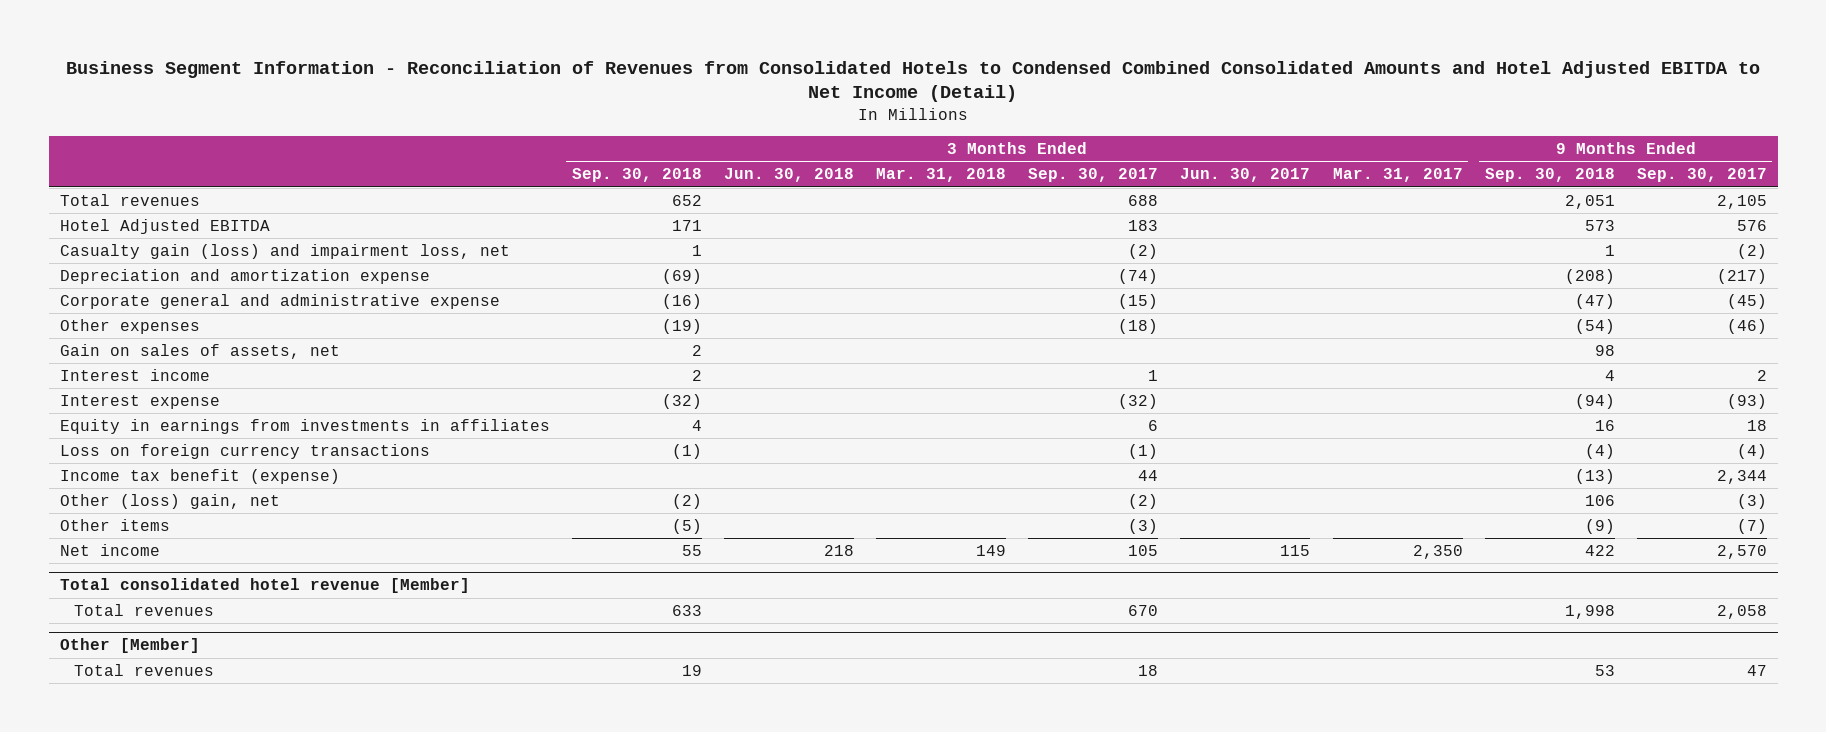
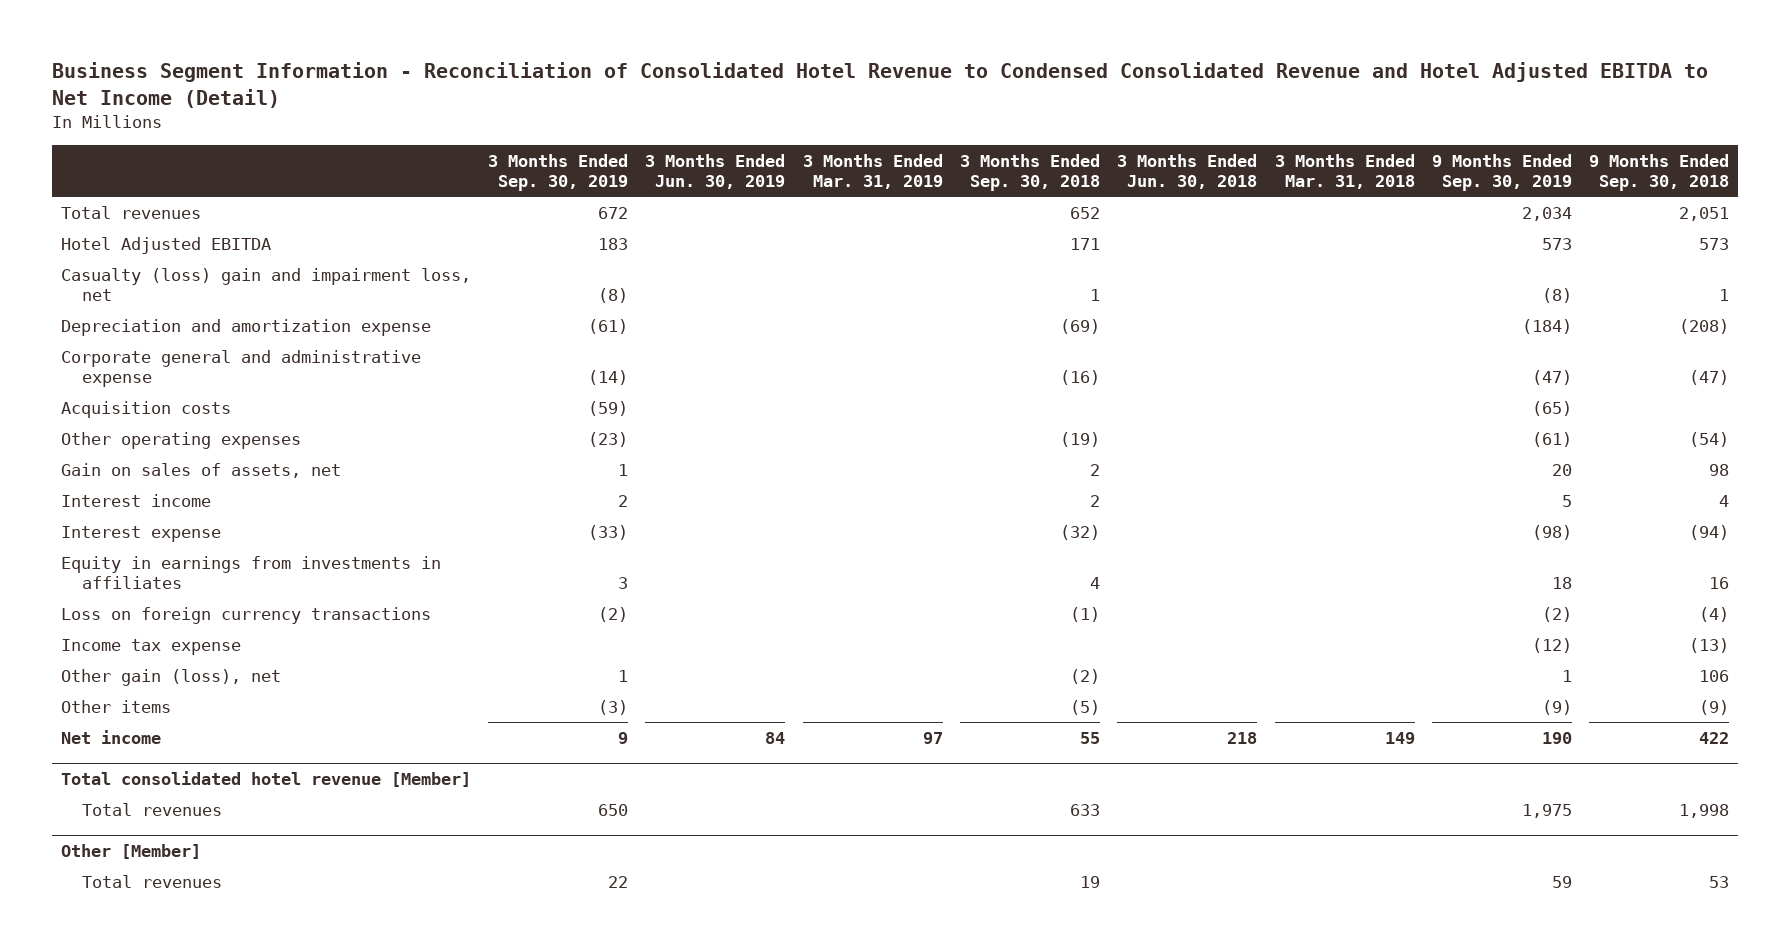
[66,60,1761,103] Business Segment Information - Reconciliation of Revenues from Consolidated Hotels to Condensed Combined Consolidated Amounts and Hotel Adjusted EBITDA to Net Income (Detail) -> [51,62,1708,108] Business Segment Information - Reconciliation of Consolidated Hotel Revenue to Condensed Consolidated Revenue and Hotel Adjusted EBITDA to Net Income (Detail)
[1028,168,1159,183] Sep. 30, 2017 -> none
[1180,168,1311,183] Jun. 30, 2017 -> none
[1332,168,1463,183] Mar. 31, 2017 -> none
[1636,168,1767,183] Sep. 30, 2017 -> none
none -> [487,153,628,192] 3 Months Ended Sep. 30, 2019
none -> [645,153,786,190] 3 Months Ended Jun. 30, 2019
none -> [802,153,943,190] 3 Months Ended Mar. 31, 2019
none -> [1431,153,1572,192] 9 Months Ended Sep. 30, 2019
[59,243,510,259] Casualty gain (loss) and impairment loss, net -> [60,267,471,302] Casualty (loss) gain and impairment loss, net
none -> [60,400,231,418] Acquisition costs
[59,318,200,334] Other expenses -> [60,431,301,449] Other operating expenses
[59,468,340,484] Income tax benefit (expense) -> [60,638,241,655] Income tax expense
[59,493,280,509] Other (loss) gain, net -> [60,668,281,686] Other gain (loss), net

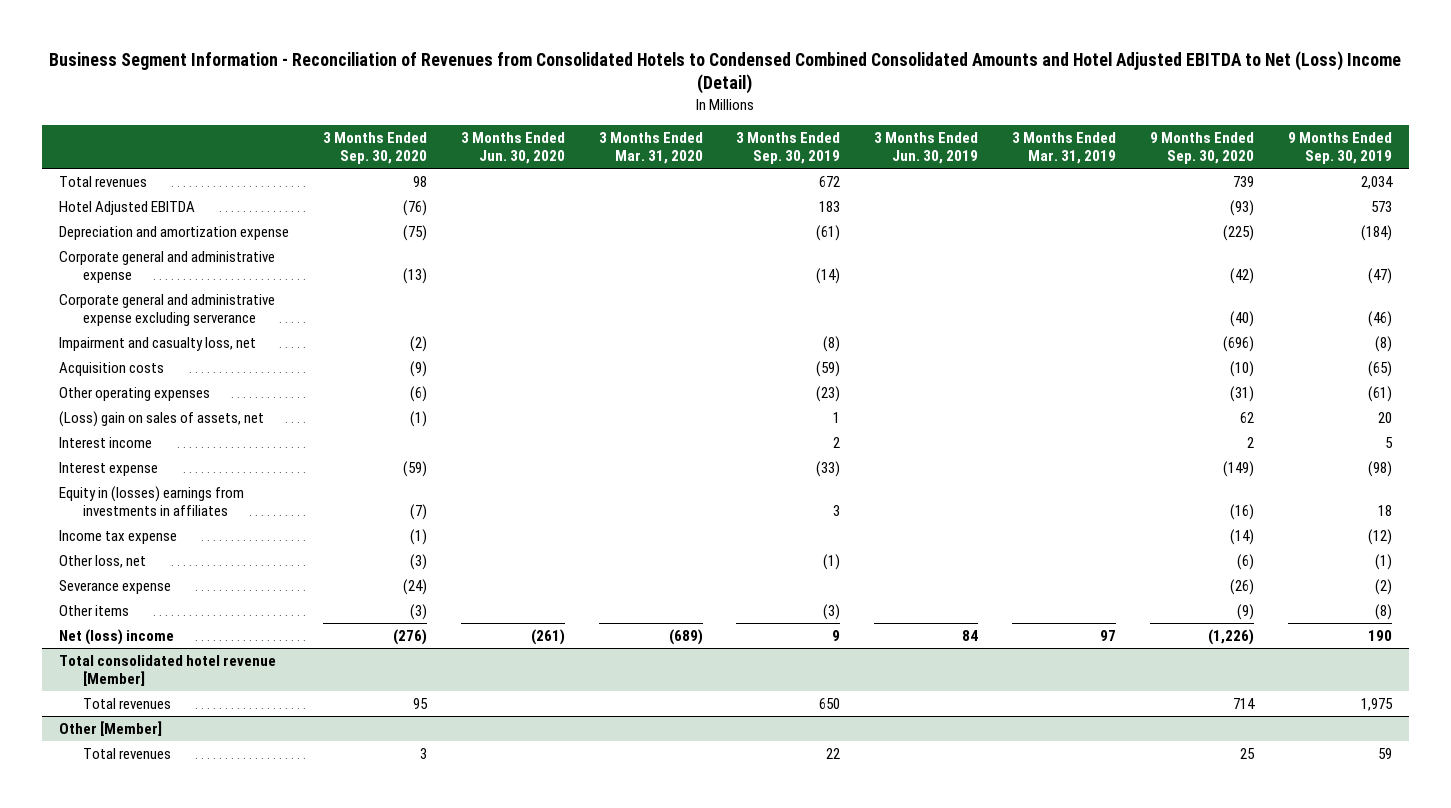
[51,62,1708,108] Business Segment Information - Reconciliation of Consolidated Hotel Revenue to Condensed Consolidated Revenue and Hotel Adjusted EBITDA to Net Income (Detail) -> [49,50,1402,95] Business Segment Information - Reconciliation of Revenues from Consolidated Hotels to Condensed Combined Consolidated Amounts and Hotel Adjusted EBITDA to Net (Loss) Income (Detail)
[959,153,1100,192] 3 Months Ended Sep. 30, 2018 -> none
[1117,153,1258,190] 3 Months Ended Jun. 30, 2018 -> none
[1274,153,1415,190] 3 Months Ended Mar. 31, 2018 -> none
[1589,153,1730,192] 9 Months Ended Sep. 30, 2018 -> none
none -> [322,132,427,165] 3 Months Ended Sep. 30, 2020
none -> [460,132,565,165] 3 Months Ended Jun. 30, 2020
none -> [598,132,703,165] 3 Months Ended Mar. 31, 2020
none -> [1149,132,1254,165] 9 Months Ended Sep. 30, 2020
[60,267,471,302] Casualty (loss) gain and impairment loss, net -> none
none -> [59,293,276,326] Corporate general and administrative expense excluding serverance
none -> [59,336,257,351] Impairment and casualty loss, net
[60,462,341,478] Gain on sales of assets, net -> [59,410,265,427] (Loss) gain on sales of assets, net
[60,606,431,624] Loss on foreign currency transactions -> none
[60,555,441,590] Equity in earnings from investments in affiliates -> [59,485,245,516] Equity in (losses) earnings from investments in affiliates
[60,668,281,686] Other gain (loss), net -> [59,554,147,568] Other loss, net
[617,669,628,682] 1 -> [823,553,841,570] (1)
[1561,669,1572,682] 1 -> [1374,553,1392,570] (1)
none -> [59,579,172,594] Severance expense
[1541,699,1572,715] (9) -> [1374,603,1392,620] (8)
[60,729,161,744] Net income -> [59,628,175,645] Net (loss) income

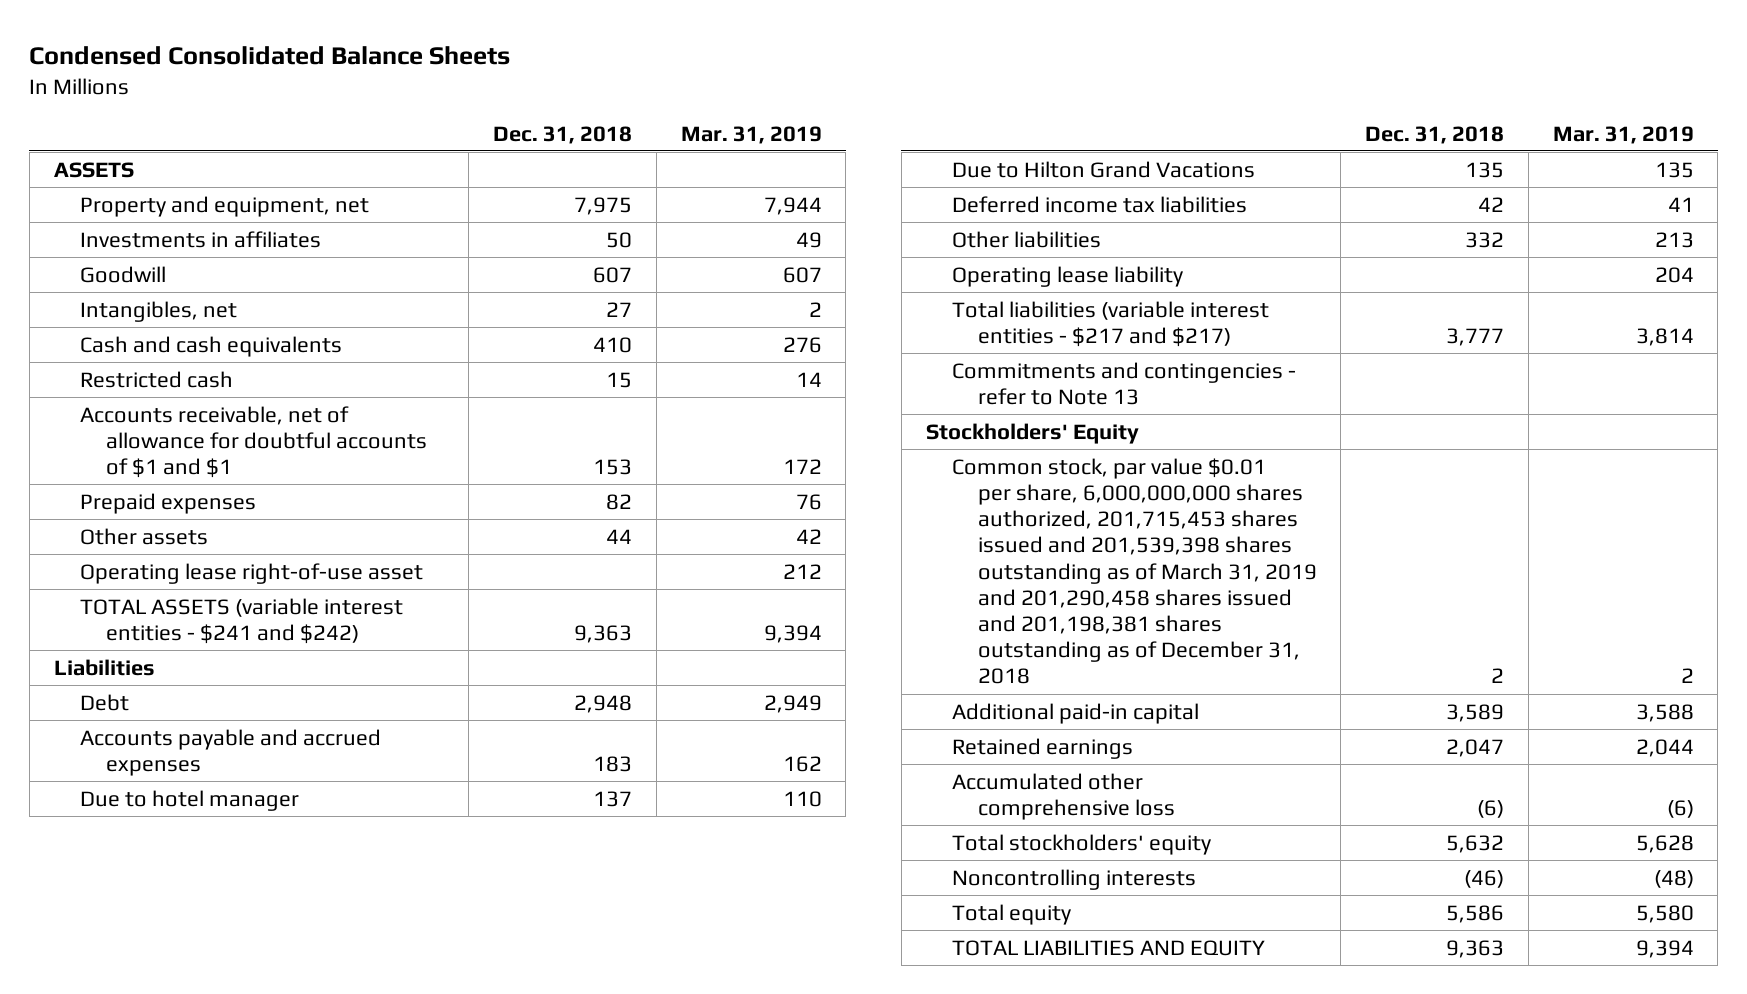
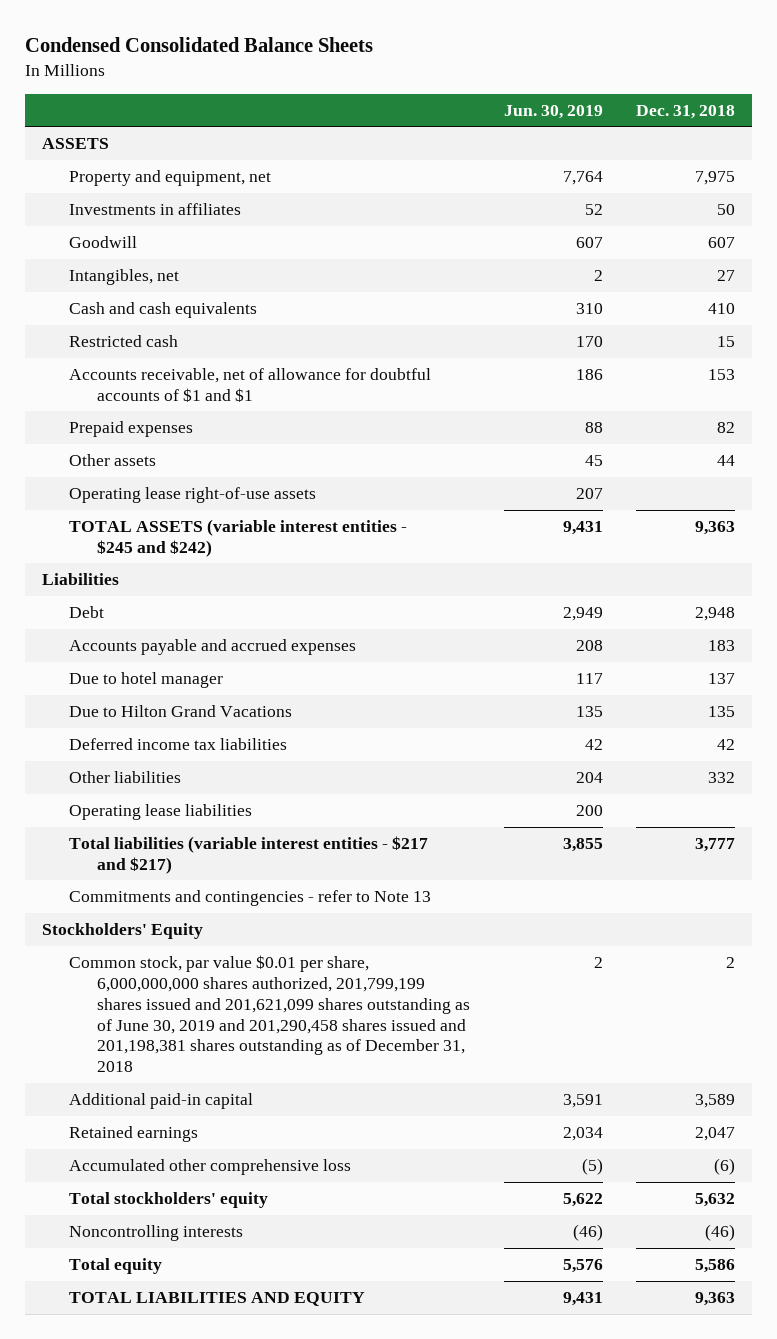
[680,125,822,144] Mar. 31, 2019 -> none
none -> [503,104,603,119] Jun. 30, 2019
[79,562,423,584] Operating lease right-of-use asset -> [69,487,317,504] Operating lease right-of-use assets
[79,597,403,644] TOTAL ASSETS (variable interest entities - $241 and $242) -> [69,519,408,557] TOTAL ASSETS (variable interest entities - $245 and $242)
[951,265,1183,287] Operating lease liability -> [69,804,253,821] Operating lease liabilities
[951,457,1317,685] Common stock, par value $0.01 per share, 6,000,000,000 shares authorized, 201,715,453 shares issued and 201,539,398 shares outstanding as of March 31, 2019 and 201,290,458 shares issued and 201,198,381 shares outstanding as of December 31, 2018 -> [69,955,470,1073] Common stock, par value $0.01 per share, 6,000,000,000 shares authorized, 201,799,199 shares issued and 201,621,099 shares outstanding as of June 30, 2019 and 201,290,458 shares issued and 201,198,381 shares outstanding as of December 31, 2018

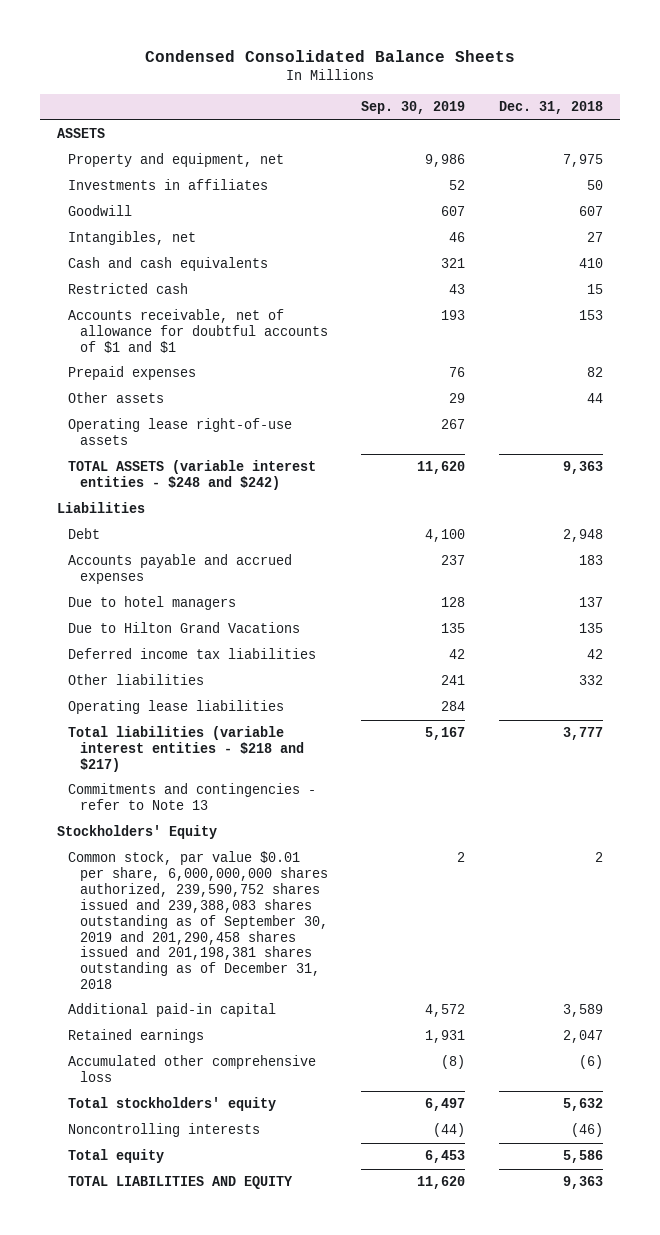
[503,104,603,119] Jun. 30, 2019 -> none
none -> [361,101,466,115] Sep. 30, 2019
[69,519,408,557] TOTAL ASSETS (variable interest entities - $245 and $242) -> [68,460,317,491] TOTAL ASSETS (variable interest entities - $248 and $242)
[69,672,224,689] Due to hotel manager -> [68,596,237,611] Due to hotel managers
[69,836,429,874] Total liabilities (variable interest entities - $217 and $217) -> [68,726,304,773] Total liabilities (variable interest entities - $218 and $217)
[69,955,470,1073] Common stock, par value $0.01 per share, 6,000,000,000 shares authorized, 201,799,199 shares issued and 201,621,099 shares outstanding as of June 30, 2019 and 201,290,458 shares issued and 201,198,381 shares outstanding as of December 31, 2018 -> [68,851,328,990] Common stock, par value $0.01 per share, 6,000,000,000 shares authorized, 239,590,752 shares issued and 239,388,083 shares outstanding as of September 30, 2019 and 201,290,458 shares issued and 201,198,381 shares outstanding as of December 31, 2018

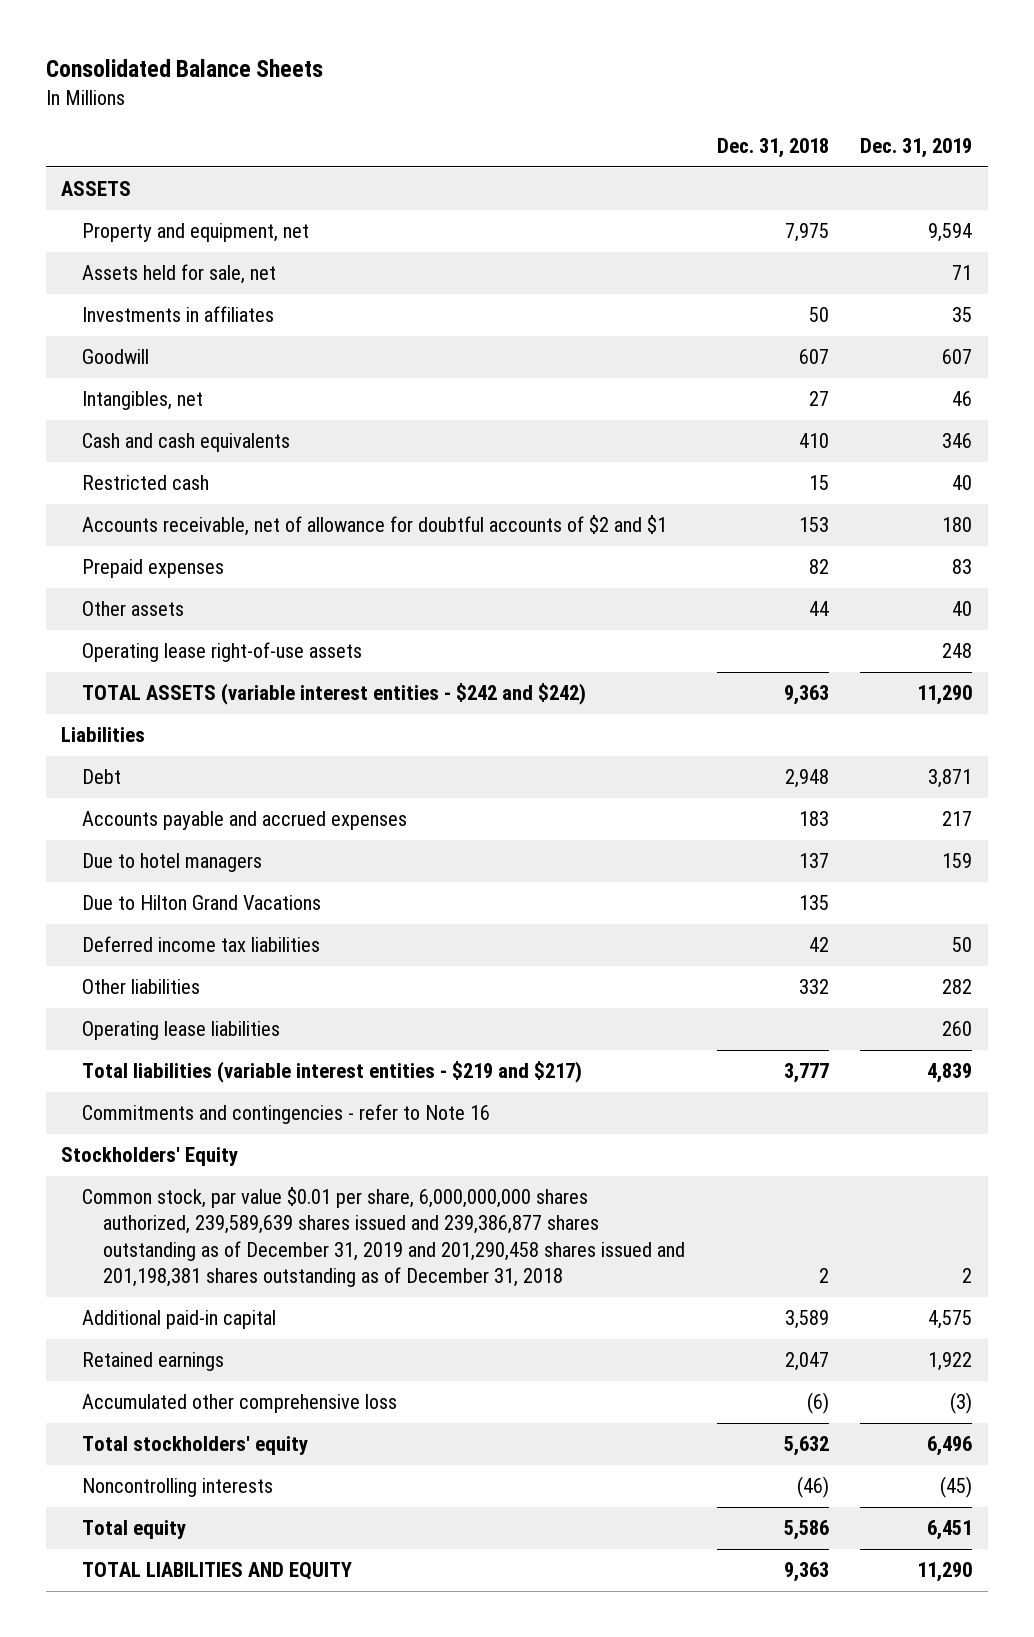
[145,49,516,62] Condensed Consolidated Balance Sheets -> [45,59,323,78] Consolidated Balance Sheets
[361,101,466,115] Sep. 30, 2019 -> none
none -> [860,138,973,159] Dec. 31, 2019
none -> [82,264,277,285] Assets held for sale, net
[68,309,328,354] Accounts receivable, net of allowance for doubtful accounts of $1 and $1 -> [82,515,668,537] Accounts receivable, net of allowance for doubtful accounts of $2 and $1
[68,460,317,491] TOTAL ASSETS (variable interest entities - $248 and $242) -> [82,683,587,706] TOTAL ASSETS (variable interest entities - $242 and $242)
[68,726,304,773] Total liabilities (variable interest entities - $218 and $217) -> [82,1061,583,1084] Total liabilities (variable interest entities - $219 and $217)
[68,783,317,811] Commitments and contingencies - refer to Note 13 -> [82,1104,491,1125] Commitments and contingencies - refer to Note 16
[68,851,328,990] Common stock, par value $0.01 per share, 6,000,000,000 shares authorized, 239,590,752 shares issued and 239,388,083 shares outstanding as of September 30, 2019 and 201,290,458 shares issued and 201,198,381 shares outstanding as of December 31, 2018 -> [82,1187,686,1288] Common stock, par value $0.01 per share, 6,000,000,000 shares authorized, 239,589,639 shares issued and 239,386,877 shares outstanding as of December 31, 2019 and 201,290,458 shares issued and 201,198,381 shares outstanding as of December 31, 2018

